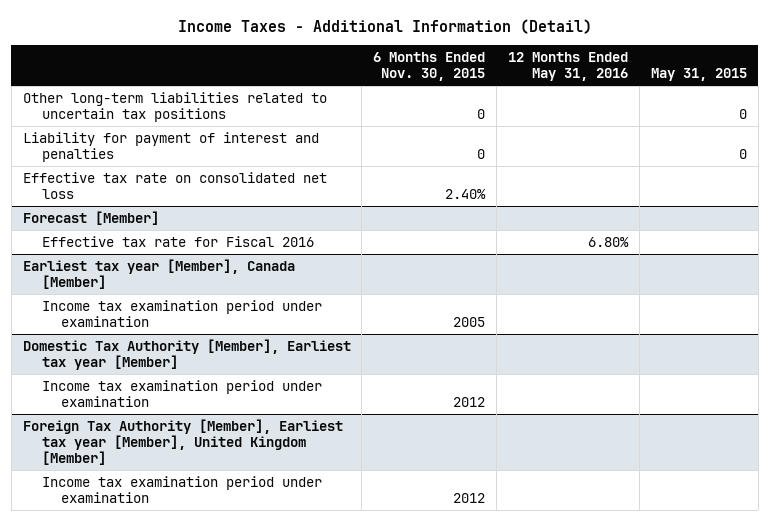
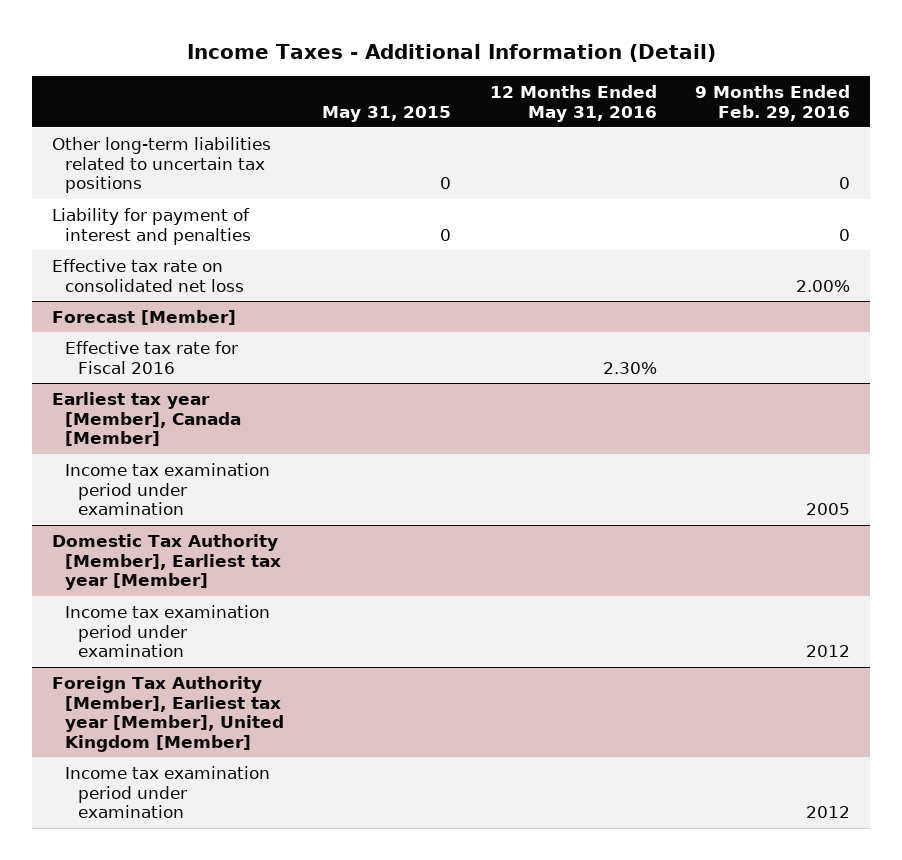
[373,51,486,81] 6 Months Ended Nov. 30, 2015 -> none
none -> [695,84,851,121] 9 Months Ended Feb. 29, 2016
[588,236,630,247] 6.80% -> [602,361,657,374] 2.30%

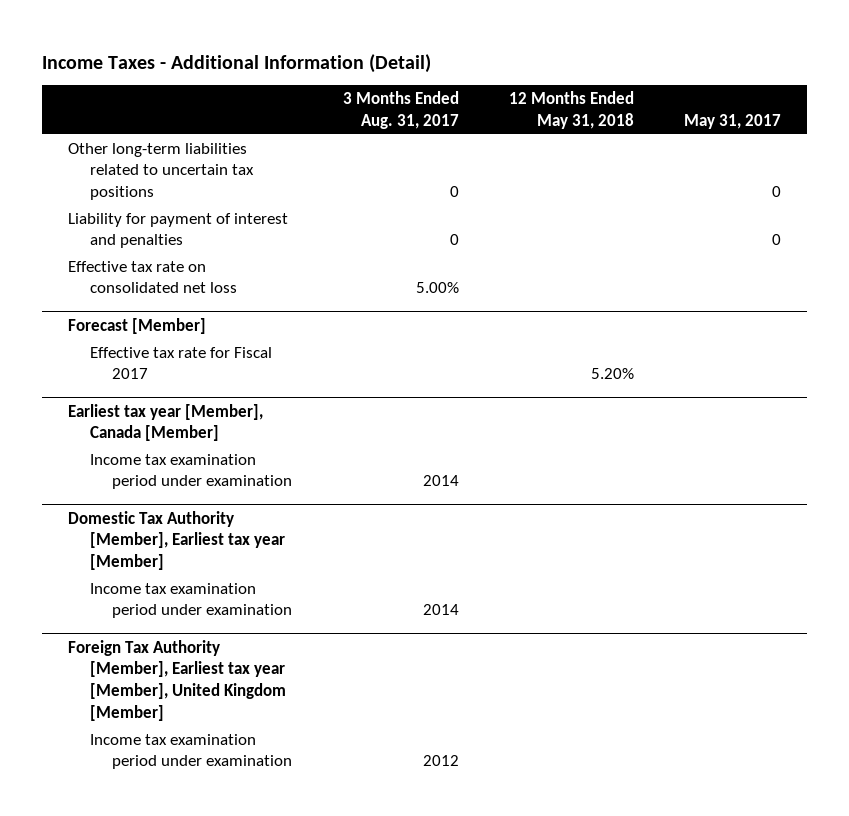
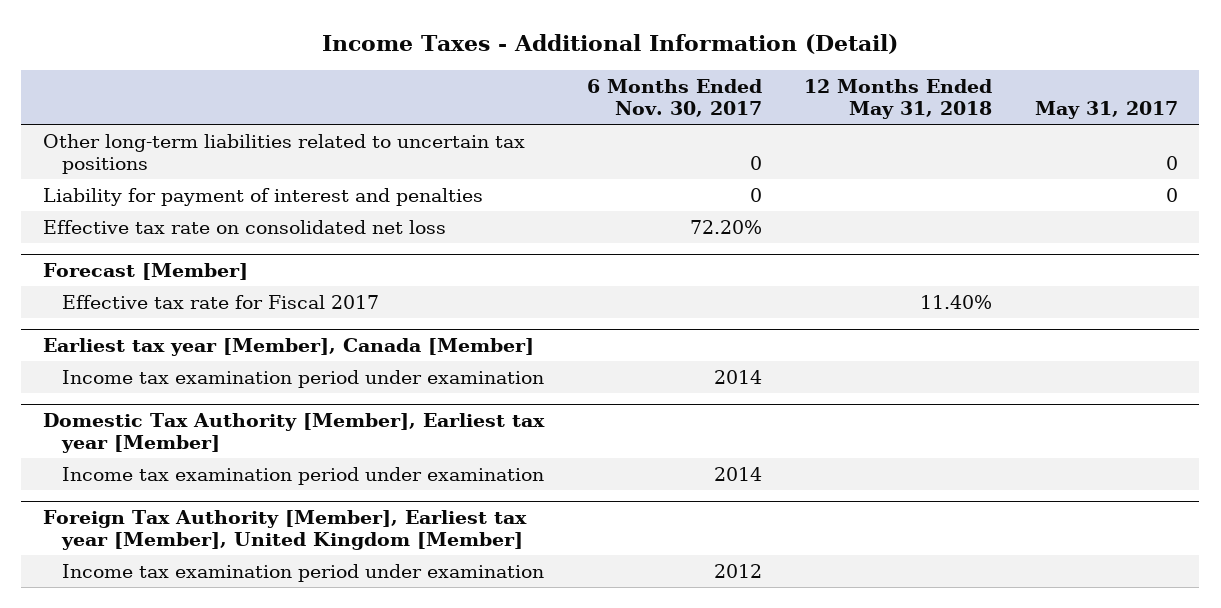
[342,91,459,129] 3 Months Ended Aug. 31, 2017 -> none
none -> [586,79,762,118] 6 Months Ended Nov. 30, 2017
[591,368,635,380] 5.20% -> [920,294,993,309] 11.40%

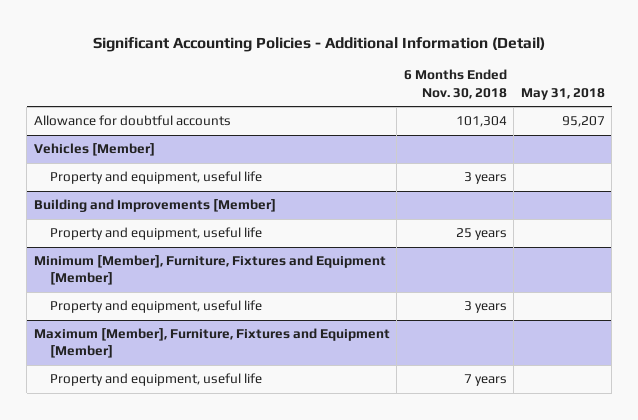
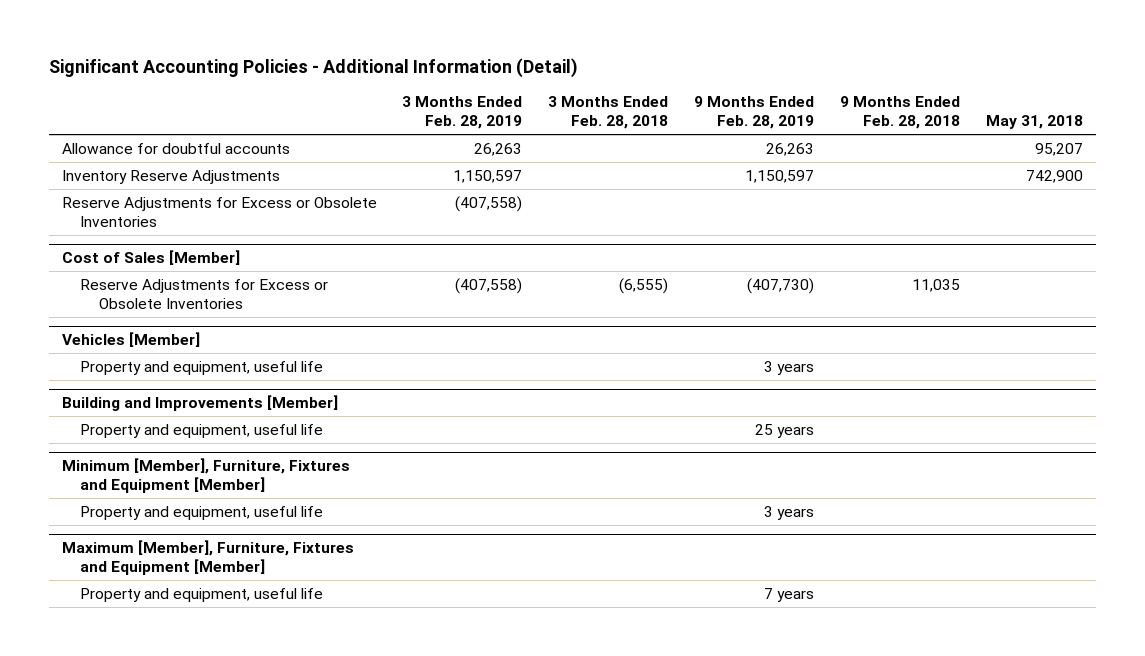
[403,69,507,99] 6 Months Ended Nov. 30, 2018 -> none
none -> [402,96,523,130] 3 Months Ended Feb. 28, 2019
none -> [548,96,669,130] 3 Months Ended Feb. 28, 2018
none -> [694,96,815,130] 9 Months Ended Feb. 28, 2019
none -> [840,96,961,130] 9 Months Ended Feb. 28, 2018
none -> [61,170,280,185] Inventory Reserve Adjustments
none -> [61,197,377,227] Reserve Adjustments for Excess or Obsolete Inventories
none -> [61,250,240,266] Cost of Sales [Member]
none -> [80,279,329,309] Reserve Adjustments for Excess or Obsolete Inventories

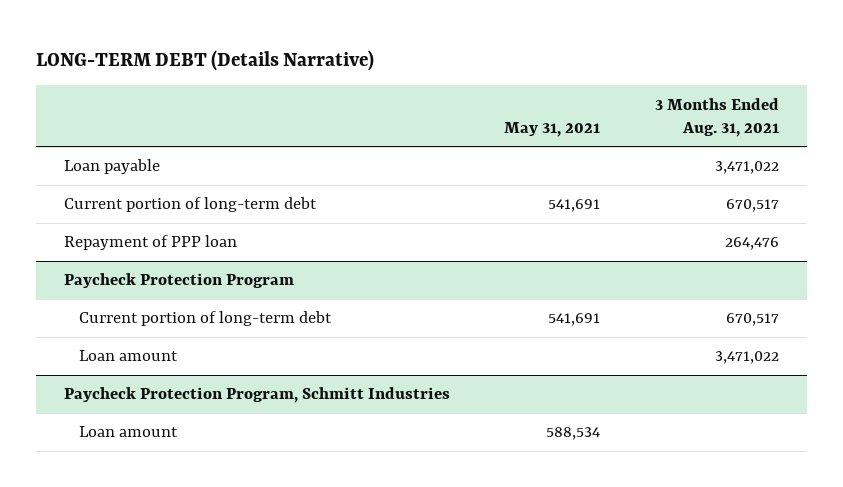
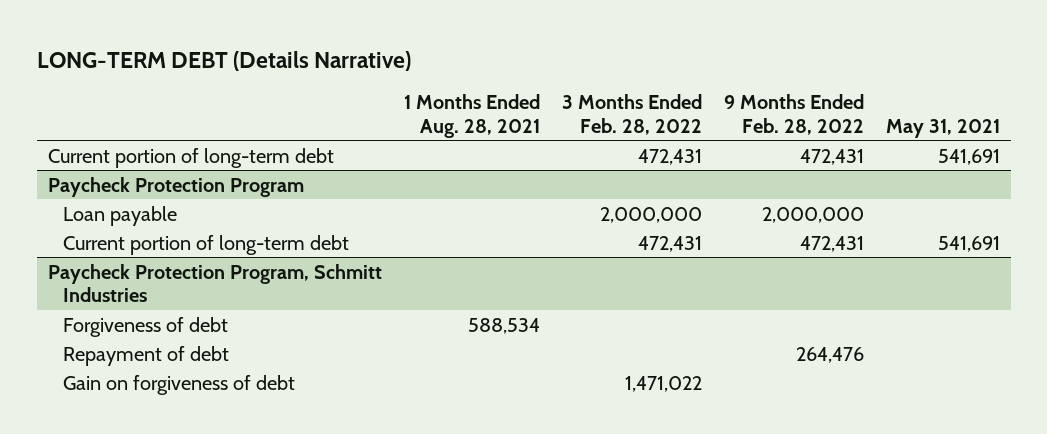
[655,97,780,137] 3 Months Ended Aug. 31, 2021 -> none
none -> [403,94,540,138] 1 Months Ended Aug. 28, 2021
none -> [561,94,702,135] 3 Months Ended Feb. 28, 2022
none -> [723,94,864,135] 9 Months Ended Feb. 28, 2022
[63,159,160,175] Loan payable -> none
[63,235,237,251] Repayment of PPP loan -> none
none -> [62,205,177,226] Loan payable
[79,350,179,362] Loan amount -> none
[79,426,179,438] Loan amount -> none
none -> [62,316,228,337] Forgiveness of debt
none -> [62,345,229,366] Repayment of debt
none -> [62,374,295,395] Gain on forgiveness of debt

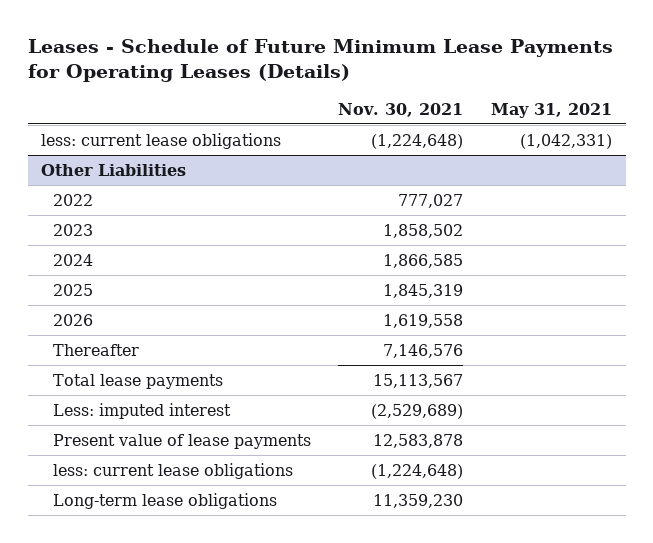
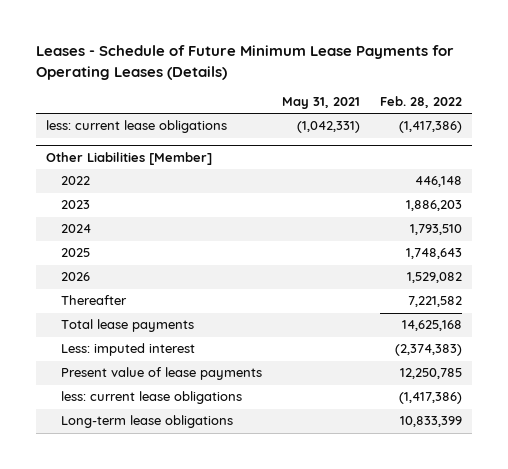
[338,102,464,117] Nov. 30, 2021 -> none
none -> [379,96,462,109] Feb. 28, 2022
[41,163,187,176] Other Liabilities -> [46,151,213,165] Other Liabilities [Member]

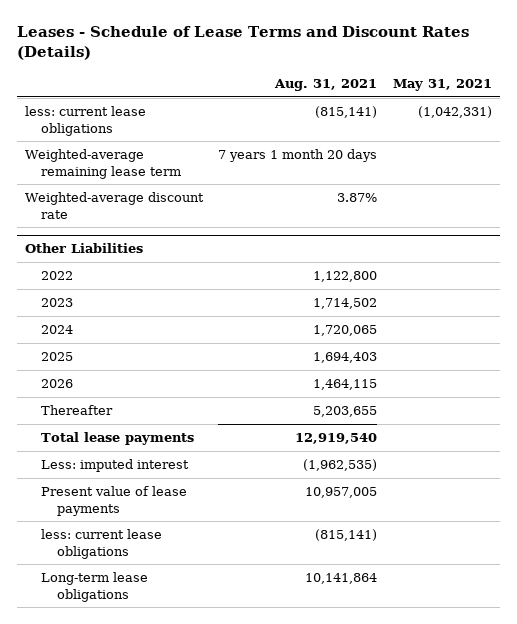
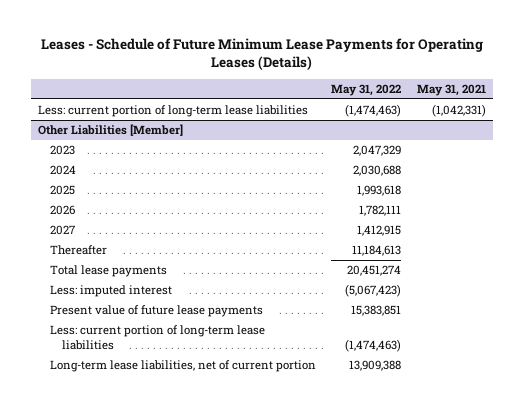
[17,26,470,61] Leases - Schedule of Lease Terms and Discount Rates (Details) -> [40,37,483,70] Leases - Schedule of Future Minimum Lease Payments for Operating Leases (Details)
[274,79,378,92] Aug. 31, 2021 -> none
none -> [331,83,402,96] May 31, 2022
[24,149,182,179] Weighted-average remaining lease term -> none
[24,192,204,219] Weighted-average discount rate -> none
[41,271,74,281] 2022 -> none
[24,106,146,136] less: current lease obligations -> [38,105,309,118] Less: current portion of long-term lease liabilities
[24,243,143,254] Other Liabilities -> [38,124,184,137] Other Liabilities [Member]
none -> [49,225,75,236] 2027
[41,486,188,516] Present value of lease payments -> [49,305,263,318] Present value of future lease payments
[41,529,163,559] less: current lease obligations -> [49,325,265,350] Less: current portion of long-term lease liabilities
[41,572,149,602] Long-term lease obligations -> [49,360,316,373] Long-term lease liabilities, net of current portion

